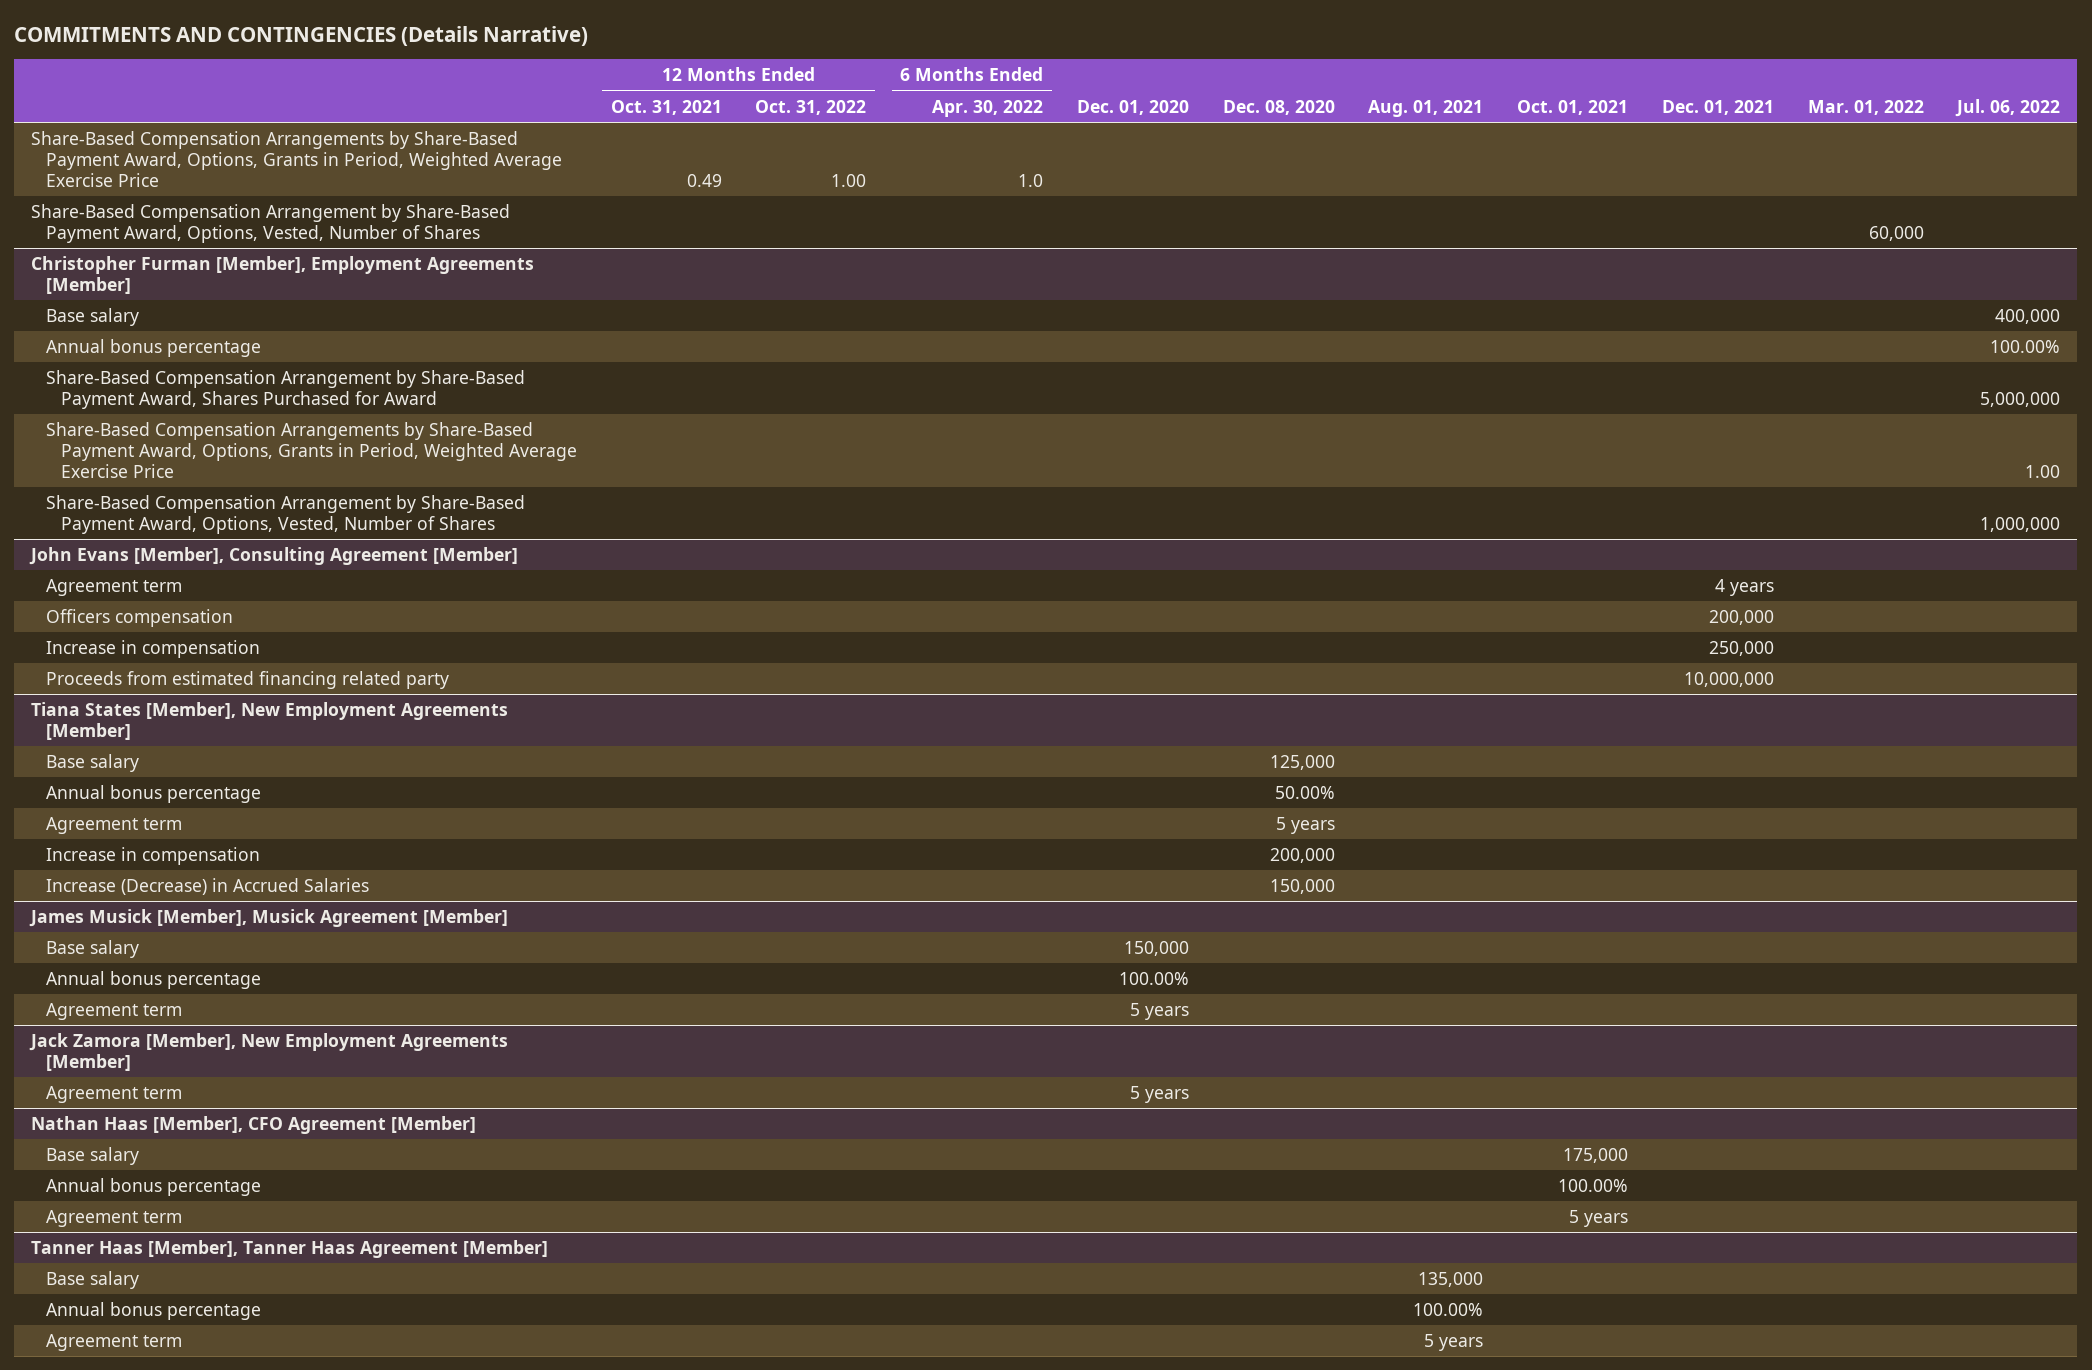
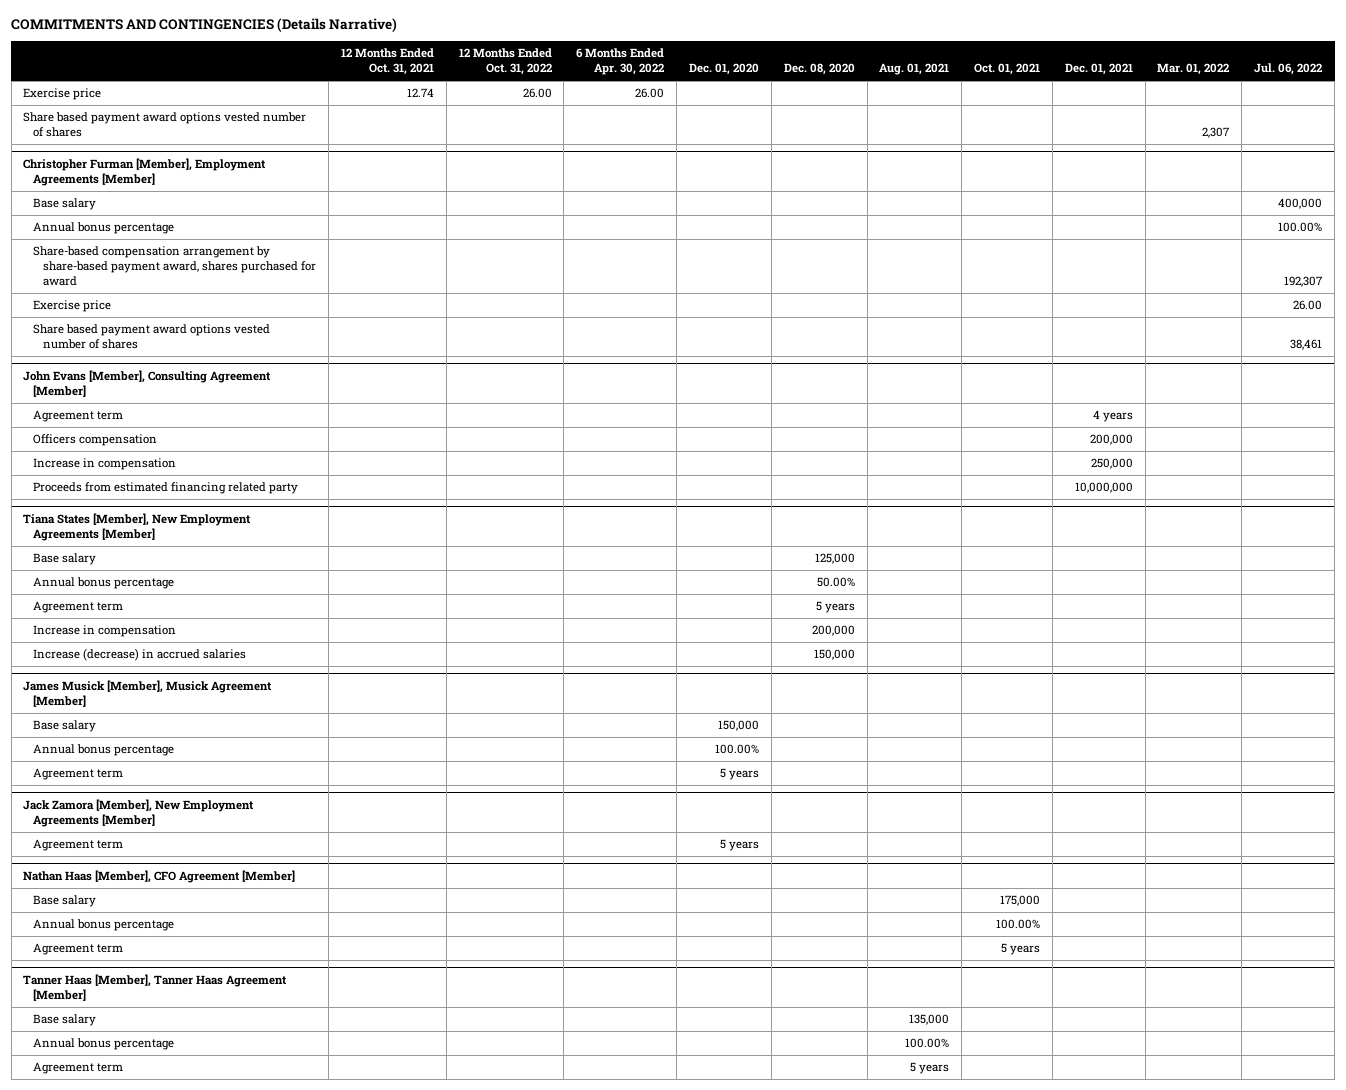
[31,131,563,188] Share-Based Compensation Arrangements by Share-Based Payment Award, Options, Grants in Period, Weighted Average Exercise Price -> none
none -> [23,88,102,101] Exercise price
[31,204,511,244] Share-Based Compensation Arrangement by Share-Based Payment Award, Options, Vested, Number of Shares -> [23,112,307,138] Share based payment award options vested number of shares
[1868,226,1924,242] 60,000 -> [1202,127,1230,139] 2,307
[46,422,577,479] Share-Based Compensation Arrangements by Share-Based Payment Award, Options, Grants in Period, Weighted Average Exercise Price -> none
[46,370,526,410] Share-Based Compensation Arrangement by Share-Based Payment Award, Shares Purchased for Award -> [33,246,317,287] Share-based compensation arrangement by share-based payment award, shares purchased for award
[1980,392,2061,408] 5,000,000 -> [1284,276,1323,288] 192,307
none -> [33,300,112,313] Exercise price
[46,495,526,535] Share-Based Compensation Arrangement by Share-Based Payment Award, Options, Vested, Number of Shares -> [33,324,271,350] Share based payment award options vested number of shares
[1980,517,2061,533] 1,000,000 -> [1290,339,1323,351] 38,461
[46,878,370,896] Increase (Decrease) in Accrued Salaries -> [33,648,247,662] Increase (decrease) in accrued salaries

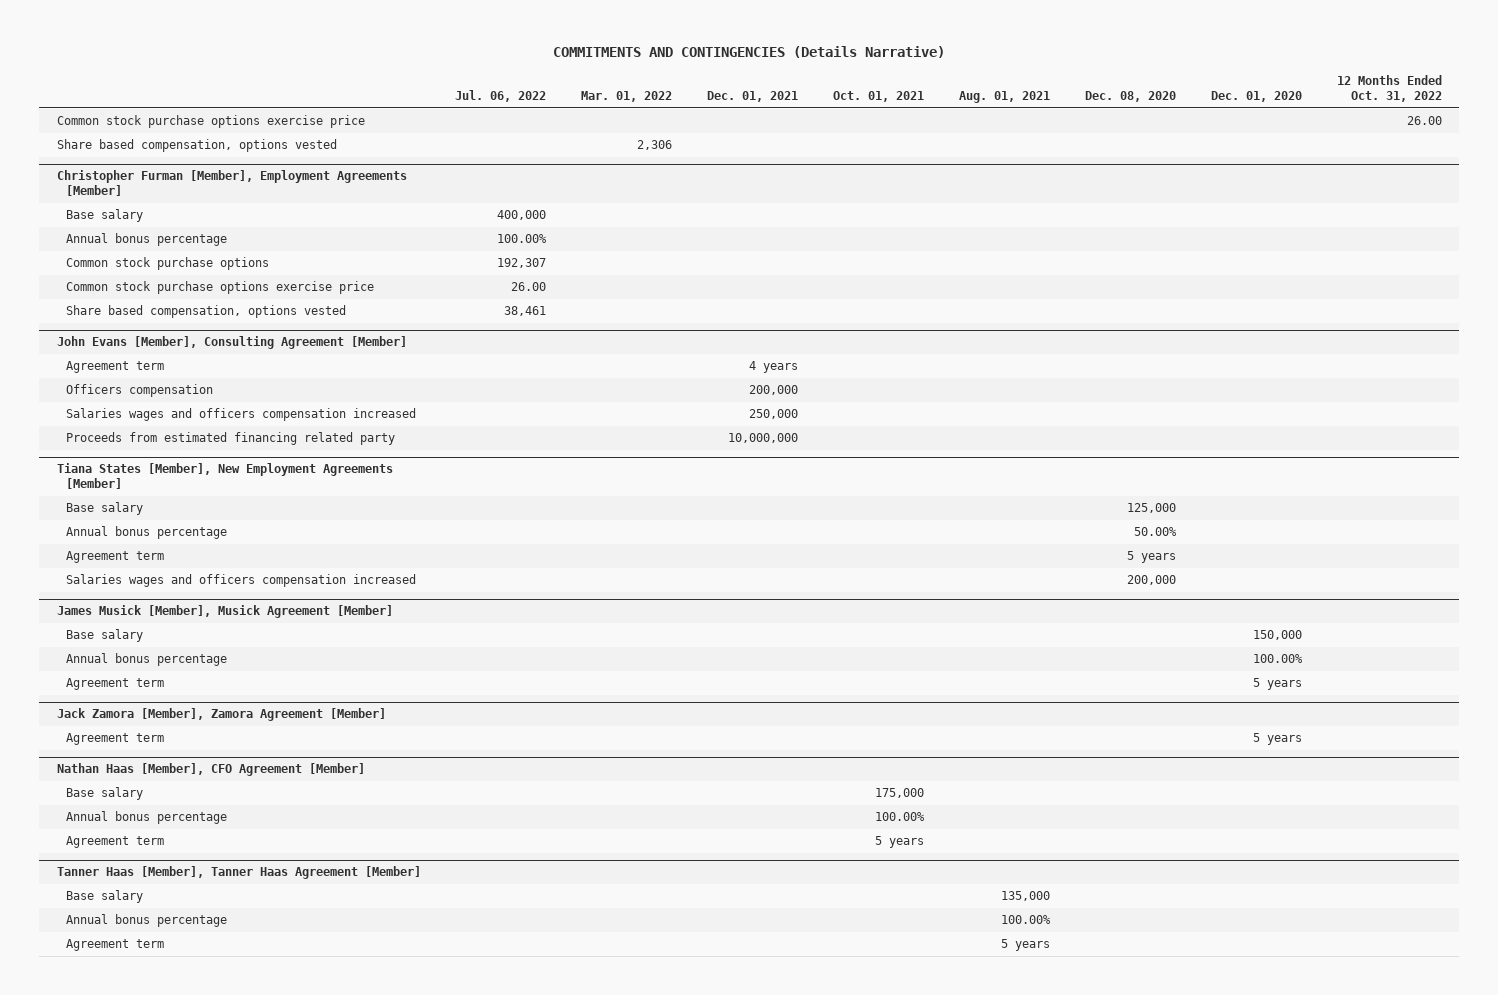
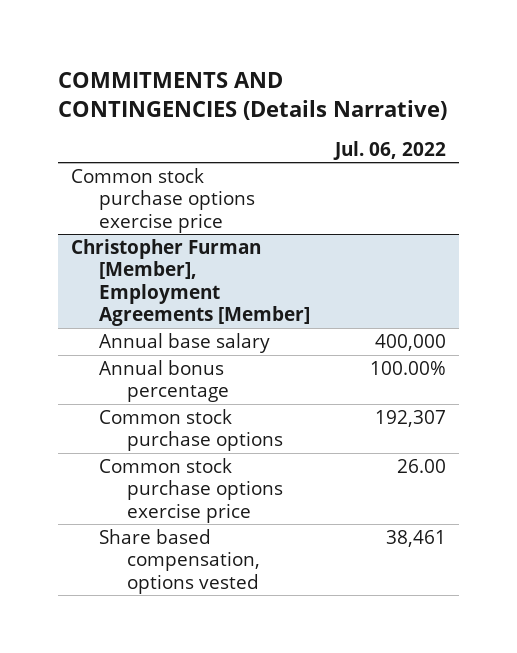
[581,90,673,102] Mar. 01, 2022 -> none
[707,90,799,102] Dec. 01, 2021 -> none
[833,90,925,102] Oct. 01, 2021 -> none
[958,90,1050,103] Aug. 01, 2021 -> none
[1084,90,1176,102] Dec. 08, 2020 -> none
[1210,90,1302,102] Dec. 01, 2020 -> none
[1336,75,1442,102] 12 Months Ended Oct. 31, 2022 -> none
[56,139,337,153] Share based compensation, options vested -> none
[66,209,144,223] Base salary -> [98,333,270,354] Annual base salary
[56,336,407,350] John Evans [Member], Consulting Agreement [Member] -> none
[66,361,165,374] Agreement term -> none
[66,384,214,398] Officers compensation -> none
[66,408,417,422] Salaries wages and officers compensation increased -> none
[66,432,396,446] Proceeds from estimated financing related party -> none
[56,463,393,489] Tiana States [Member], New Employment Agreements [Member] -> none
[66,502,144,516] Base salary -> none
[66,526,228,540] Annual bonus percentage -> none
[66,551,165,564] Agreement term -> none
[66,574,417,588] Salaries wages and officers compensation increased -> none
[56,605,393,619] James Musick [Member], Musick Agreement [Member] -> none
[66,629,144,643] Base salary -> none
[66,653,228,667] Annual bonus percentage -> none
[66,678,165,691] Agreement term -> none
[56,708,386,722] Jack Zamora [Member], Zamora Agreement [Member] -> none
[66,733,165,746] Agreement term -> none
[56,763,365,777] Nathan Haas [Member], CFO Agreement [Member] -> none
[66,787,144,801] Base salary -> none
[66,811,228,825] Annual bonus percentage -> none
[66,836,165,849] Agreement term -> none
[56,866,421,880] Tanner Haas [Member], Tanner Haas Agreement [Member] -> none
[66,890,144,904] Base salary -> none
[66,914,228,928] Annual bonus percentage -> none
[66,939,165,952] Agreement term -> none

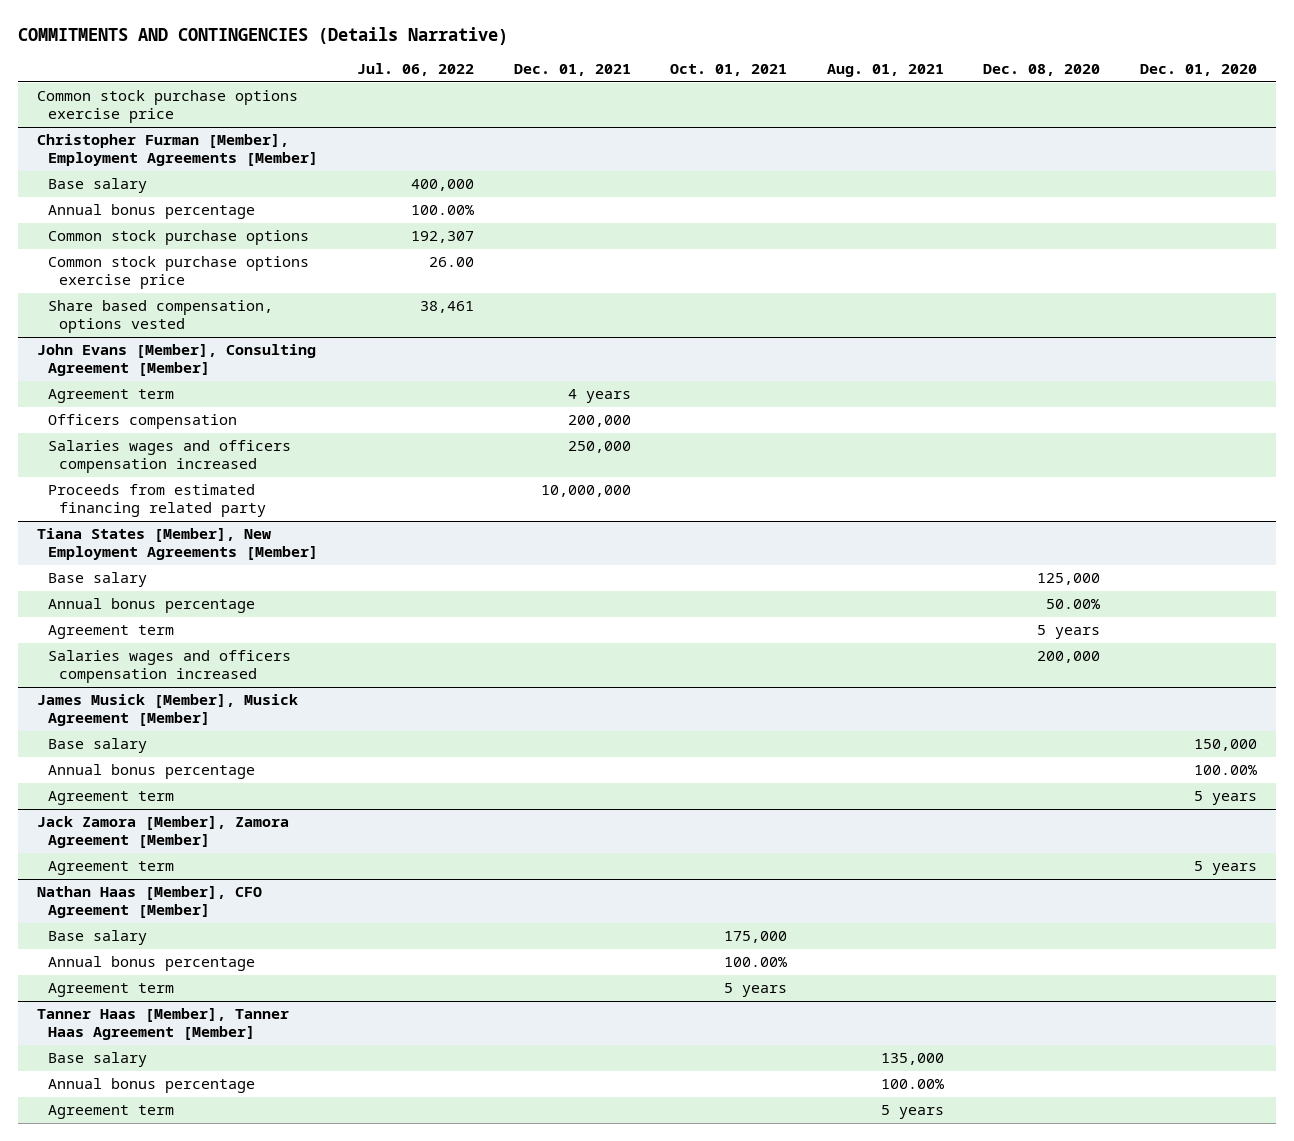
none -> [513,63,631,76] Dec. 01, 2021
none -> [670,63,788,76] Oct. 01, 2021
none -> [826,63,944,77] Aug. 01, 2021
none -> [983,63,1101,76] Dec. 08, 2020
none -> [1139,63,1257,76] Dec. 01, 2020
[98,333,270,354] Annual base salary -> [47,178,147,194] Base salary
none -> [37,344,317,377] John Evans [Member], Consulting Agreement [Member]
none -> [47,389,174,404] Agreement term
none -> [47,414,237,430] Officers compensation
none -> [47,440,291,474] Salaries wages and officers compensation increased
none -> [47,484,266,518] Proceeds from estimated financing related party
none -> [37,528,318,561] Tiana States [Member], New Employment Agreements [Member]
none -> [47,572,147,588] Base salary
none -> [47,598,255,614] Annual bonus percentage
none -> [47,625,174,640] Agreement term
none -> [47,650,291,684] Salaries wages and officers compensation increased
none -> [37,694,299,727] James Musick [Member], Musick Agreement [Member]
none -> [47,738,147,754] Base salary
none -> [47,764,255,780] Annual bonus percentage
none -> [47,791,174,806] Agreement term
none -> [37,816,290,849] Jack Zamora [Member], Zamora Agreement [Member]
none -> [47,861,174,876] Agreement term
none -> [37,886,263,919] Nathan Haas [Member], CFO Agreement [Member]
none -> [47,930,147,946] Base salary
none -> [47,956,255,972] Annual bonus percentage
none -> [47,983,174,998] Agreement term
none -> [37,1008,290,1041] Tanner Haas [Member], Tanner Haas Agreement [Member]
none -> [47,1052,147,1068] Base salary
none -> [47,1078,255,1094] Annual bonus percentage
none -> [47,1105,174,1120] Agreement term

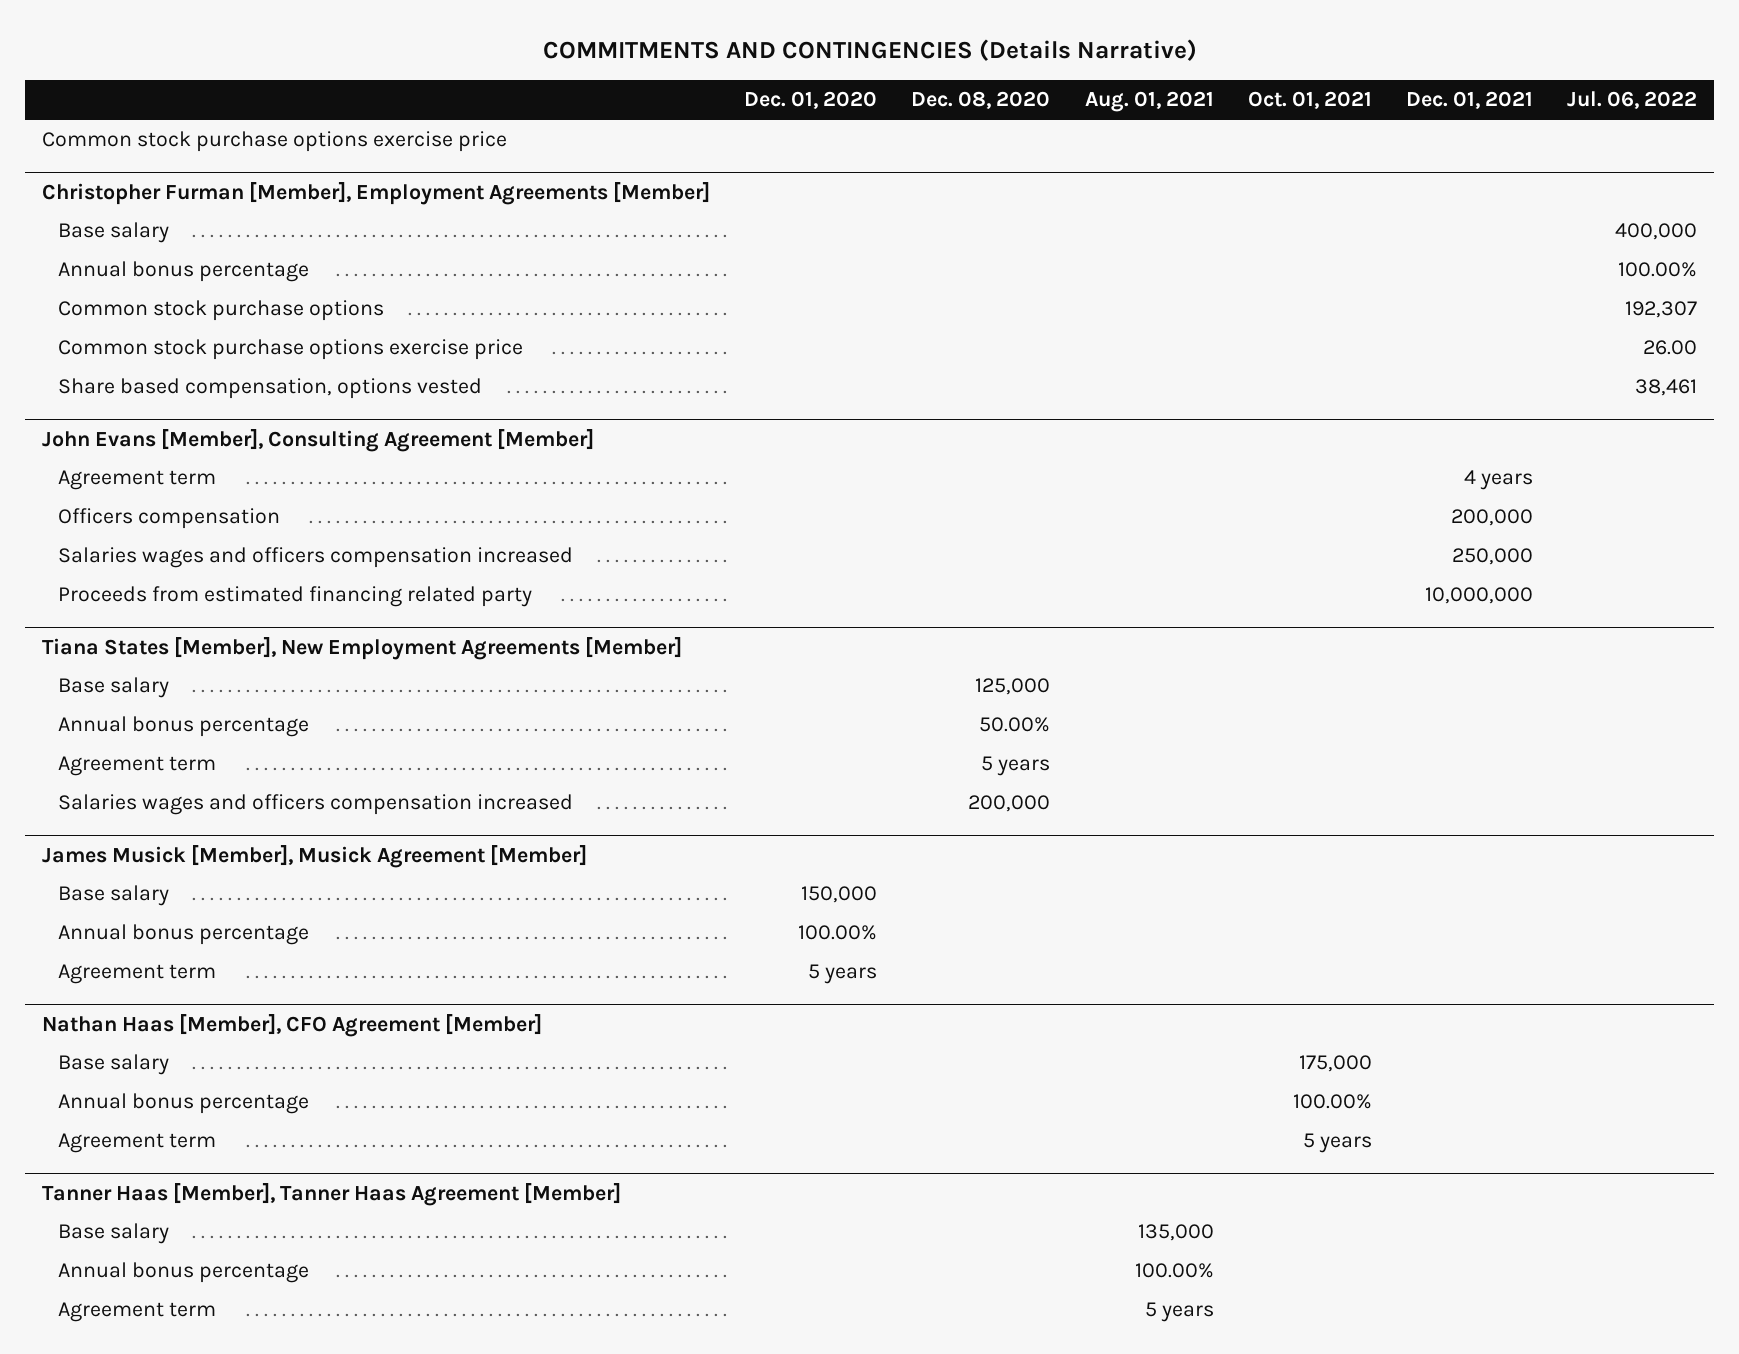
[37,816,290,849] Jack Zamora [Member], Zamora Agreement [Member] -> none
[47,861,174,876] Agreement term -> none

